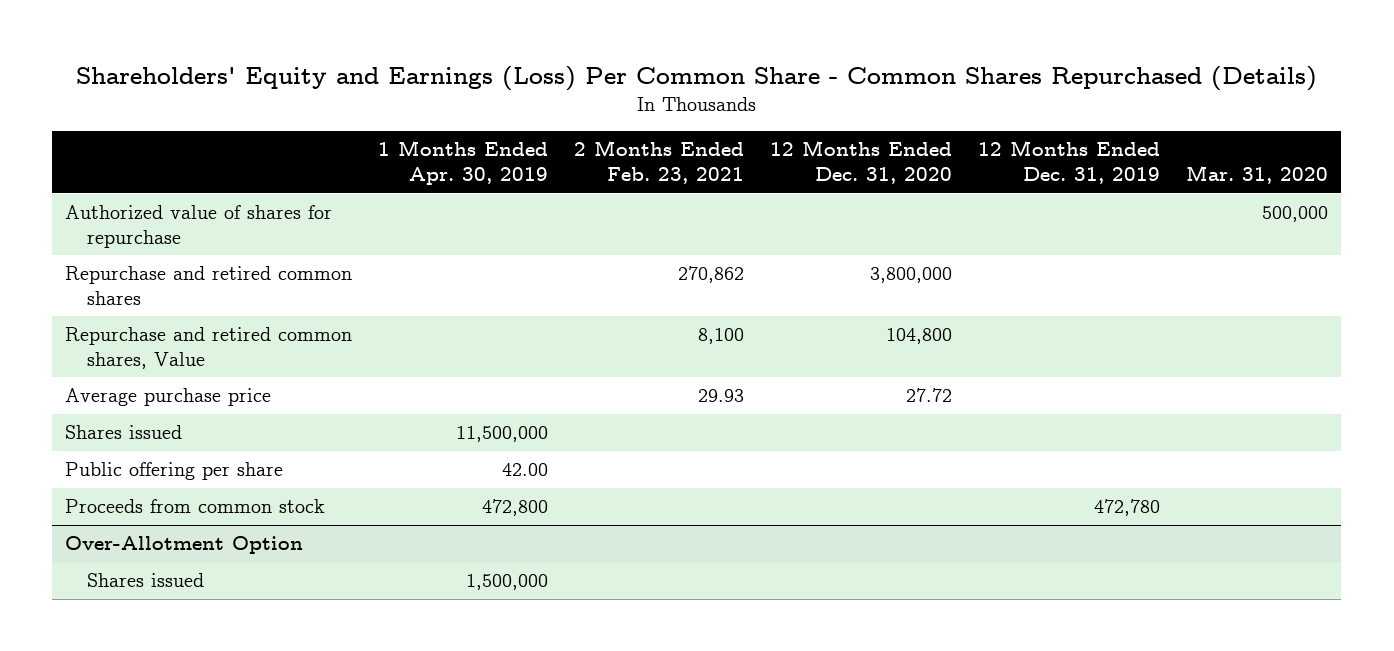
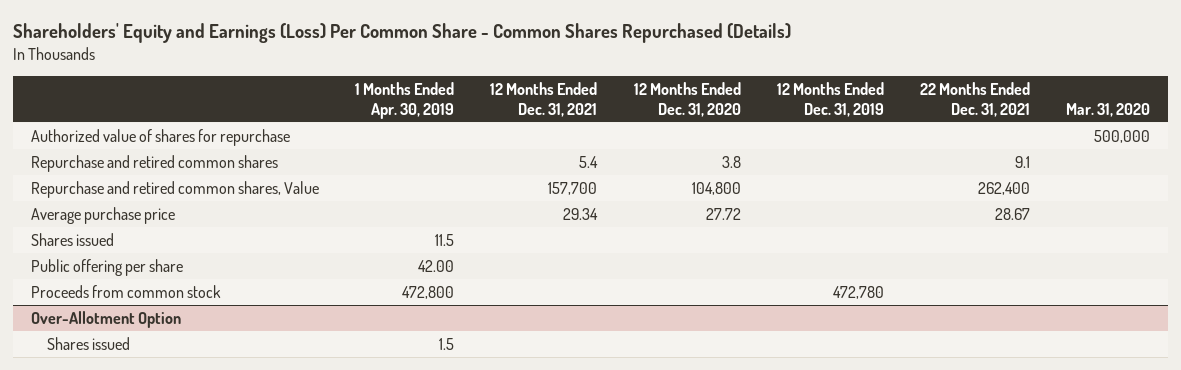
[574,140,745,185] 2 Months Ended Feb. 23, 2021 -> none
none -> [490,81,598,117] 12 Months Ended Dec. 31, 2021
none -> [919,81,1030,117] 22 Months Ended Dec. 31, 2021
[870,267,953,284] 3,800,000 -> [721,156,741,169] 3.8
[456,426,549,443] 11,500,000 -> [435,234,455,247] 11.5
[466,574,549,591] 1,500,000 -> [439,338,455,351] 1.5

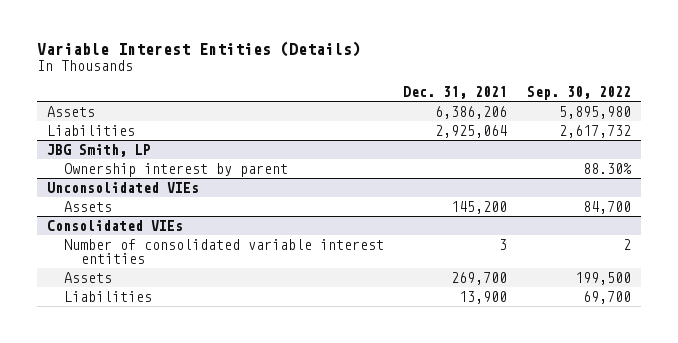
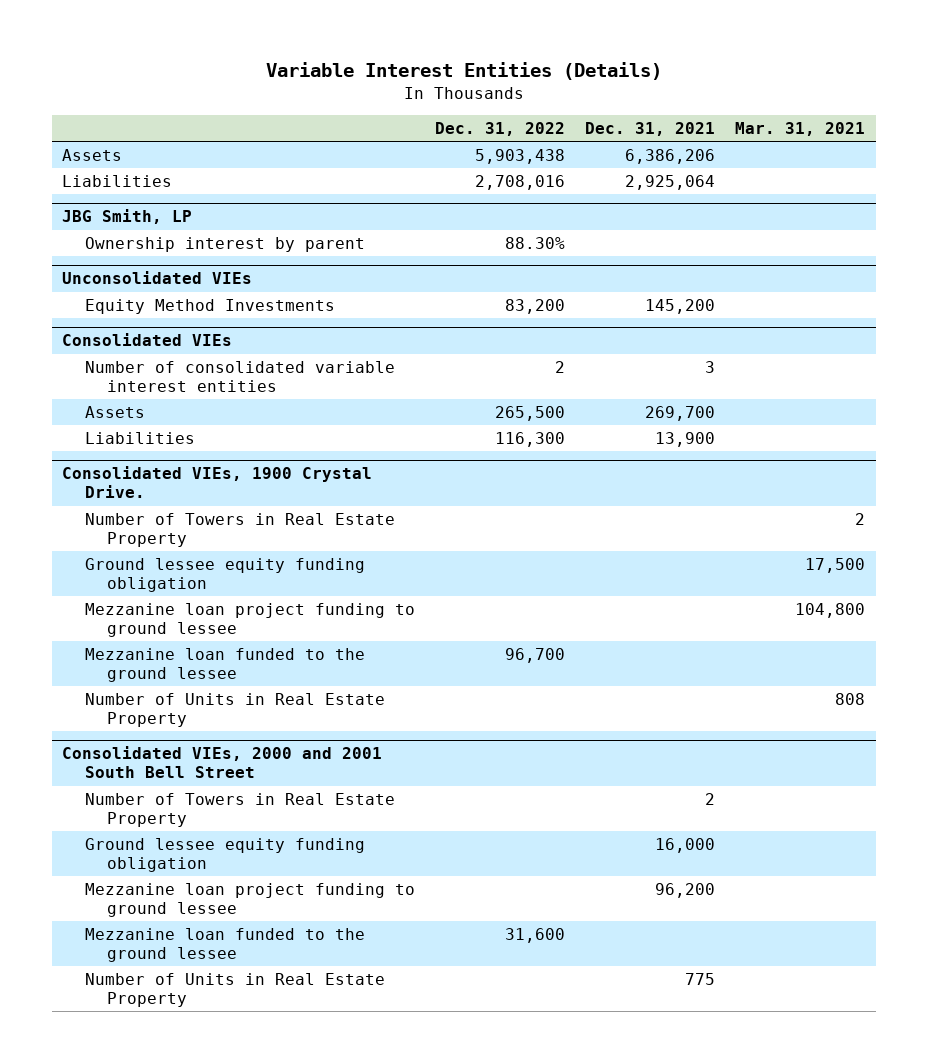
[526,85,631,100] Sep. 30, 2022 -> none
none -> [434,122,565,137] Dec. 31, 2022
none -> [735,122,866,137] Mar. 31, 2021
[63,200,112,212] Assets -> [84,299,335,315] Equity Method Investments
none -> [62,466,373,499] Consolidated VIEs, 1900 Crystal Drive.
none -> [84,513,395,547] Number of Towers in Real Estate Property
none -> [84,558,365,592] Ground lessee equity funding obligation
none -> [84,603,415,637] Mezzanine loan project funding to ground lessee
none -> [84,648,365,682] Mezzanine loan funded to the ground lessee
none -> [84,693,385,727] Number of Units in Real Estate Property
none -> [62,746,383,779] Consolidated VIEs, 2000 and 2001 South Bell Street
none -> [84,793,395,827] Number of Towers in Real Estate Property
none -> [84,838,365,872] Ground lessee equity funding obligation
none -> [84,883,415,917] Mezzanine loan project funding to ground lessee
none -> [84,928,365,962] Mezzanine loan funded to the ground lessee
none -> [84,973,385,1007] Number of Units in Real Estate Property

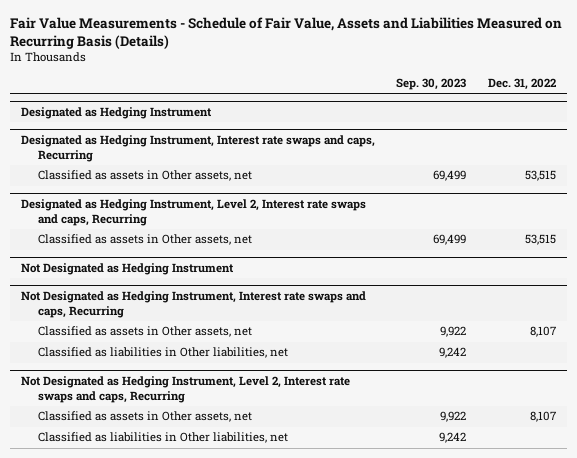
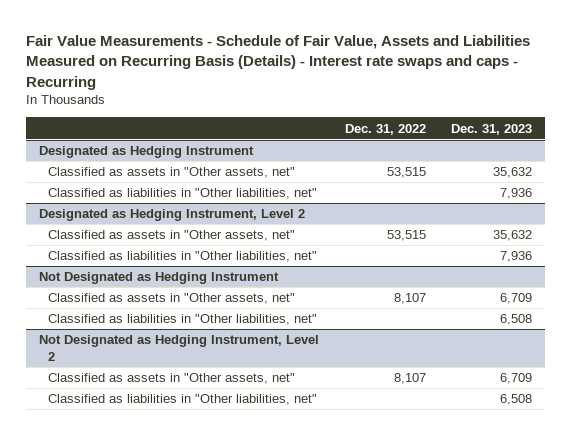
[9,16,562,49] Fair Value Measurements - Schedule of Fair Value, Assets and Liabilities Measured on Recurring Basis (Details) -> [26,35,531,90] Fair Value Measurements - Schedule of Fair Value, Assets and Liabilities Measured on Recurring Basis (Details) - Interest rate swaps and caps - Recurring
[396,78,467,91] Sep. 30, 2023 -> none
none -> [451,123,533,135] Dec. 31, 2023
[20,134,375,162] Designated as Hedging Instrument, Interest rate swaps and caps, Recurring -> none
[38,170,253,182] Classified as assets in Other assets, net -> none
none -> [48,167,296,179] Classified as assets in "Other assets, net"
none -> [48,188,318,200] Classified as liabilities in "Other liabilities, net"
[20,198,366,226] Designated as Hedging Instrument, Level 2, Interest rate swaps and caps, Recurring -> [38,209,305,222] Designated as Hedging Instrument, Level 2
[38,234,253,246] Classified as assets in Other assets, net -> [48,230,296,242] Classified as assets in "Other assets, net"
none -> [48,251,318,263] Classified as liabilities in "Other liabilities, net"
[20,290,366,318] Not Designated as Hedging Instrument, Interest rate swaps and caps, Recurring -> none
[38,326,253,338] Classified as assets in Other assets, net -> none
[38,347,289,359] Classified as liabilities in Other liabilities, net -> none
none -> [48,293,296,305] Classified as assets in "Other assets, net"
none -> [48,314,318,326] Classified as liabilities in "Other liabilities, net"
[20,375,350,403] Not Designated as Hedging Instrument, Level 2, Interest rate swaps and caps, Recurring -> [38,335,319,362] Not Designated as Hedging Instrument, Level 2
[38,411,253,423] Classified as assets in Other assets, net -> [48,373,296,385] Classified as assets in "Other assets, net"
[38,432,289,444] Classified as liabilities in Other liabilities, net -> [48,394,318,406] Classified as liabilities in "Other liabilities, net"

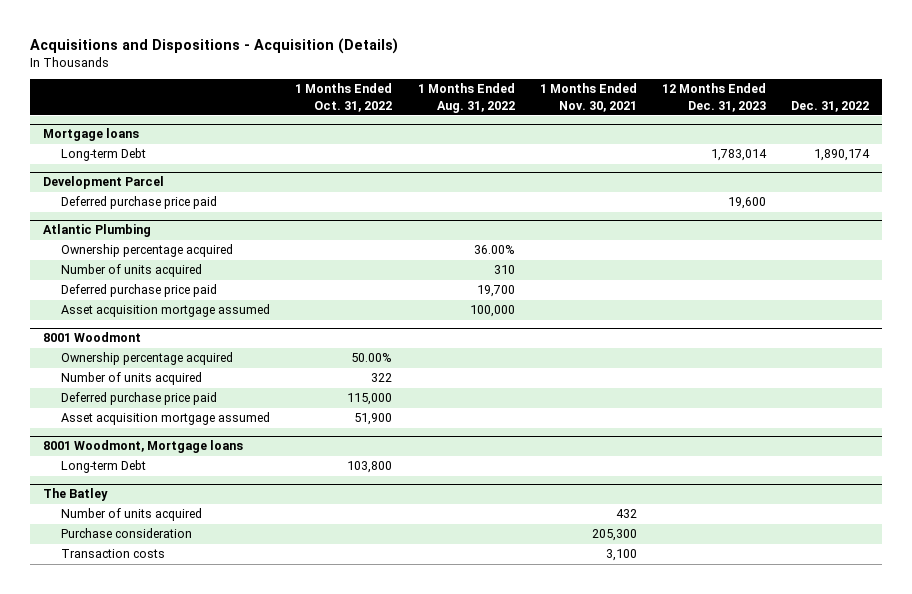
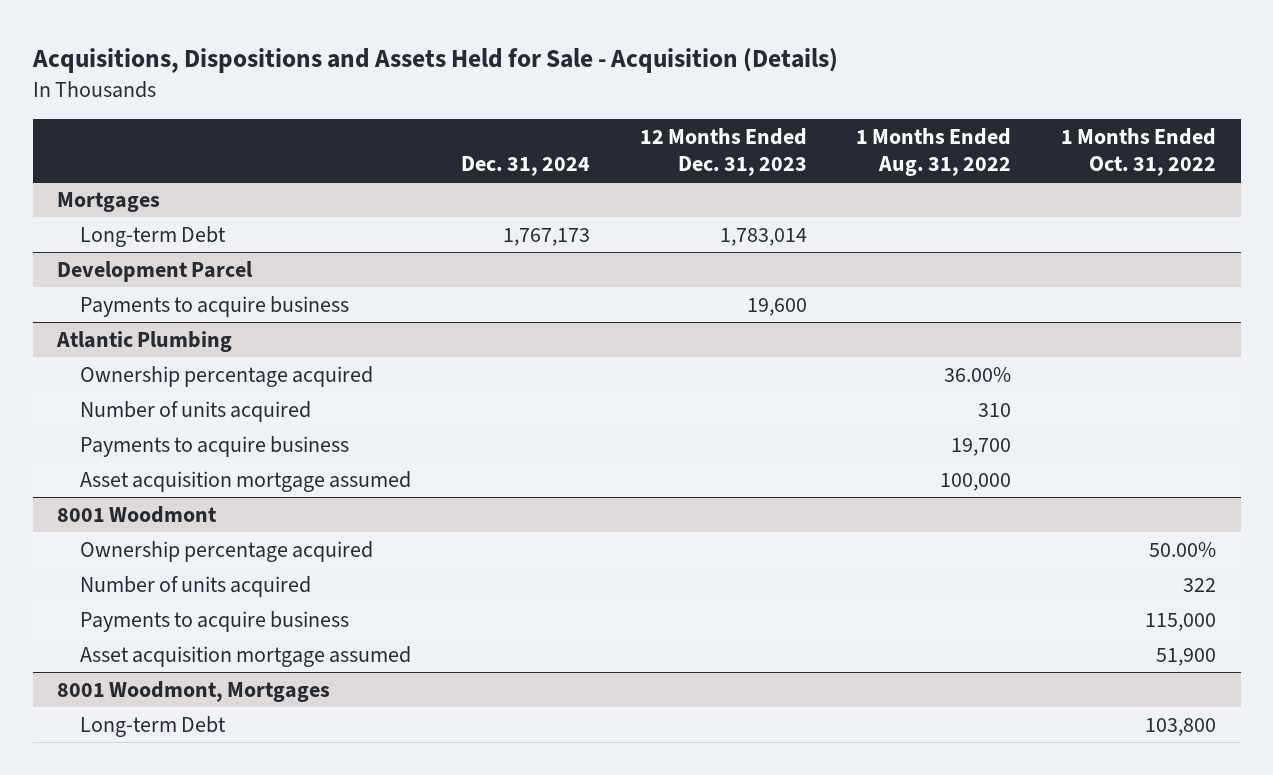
[30,37,399,54] Acquisitions and Dispositions - Acquisition (Details) -> [31,48,838,74] Acquisitions, Dispositions and Assets Held for Sale - Acquisition (Details)
[539,83,637,112] 1 Months Ended Nov. 30, 2021 -> none
[791,100,870,112] Dec. 31, 2022 -> none
none -> [461,156,591,177] Dec. 31, 2024
[42,128,139,142] Mortgage loans -> [57,191,161,212] Mortgages
[61,196,218,210] Deferred purchase price paid -> [80,295,350,317] Payments to acquire business
[61,284,218,298] Deferred purchase price paid -> [80,435,350,457] Payments to acquire business
[61,392,218,406] Deferred purchase price paid -> [80,610,350,632] Payments to acquire business
[42,440,243,454] 8001 Woodmont, Mortgage loans -> [57,680,331,702] 8001 Woodmont, Mortgages
[42,488,108,502] The Batley -> none
[61,508,203,522] Number of units acquired -> none
[61,528,193,539] Purchase consideration -> none
[61,549,166,559] Transaction costs -> none

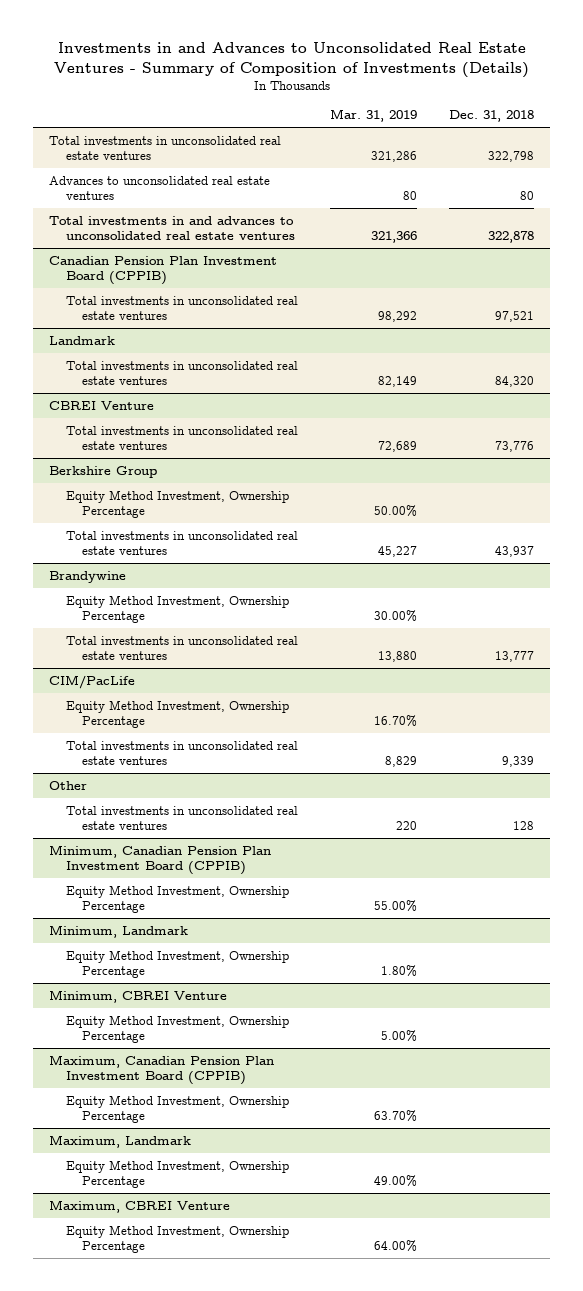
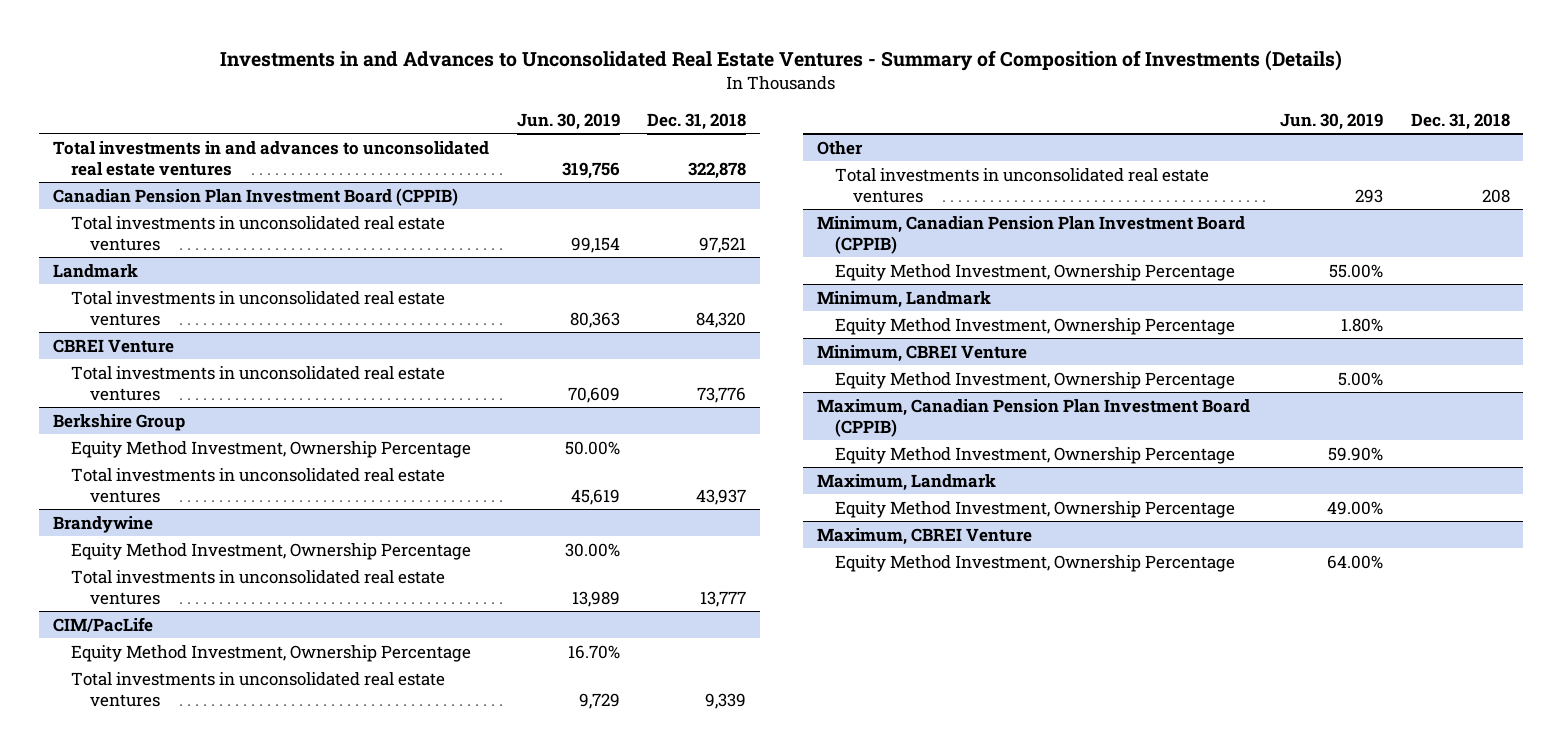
[329,109,417,123] Mar. 31, 2019 -> none
none -> [516,112,620,130] Jun. 30, 2019
[49,135,282,161] Total investments in unconsolidated real estate ventures -> none
[49,175,271,201] Advances to unconsolidated real estate ventures -> none
[512,821,534,831] 128 -> [1481,188,1510,203] 208

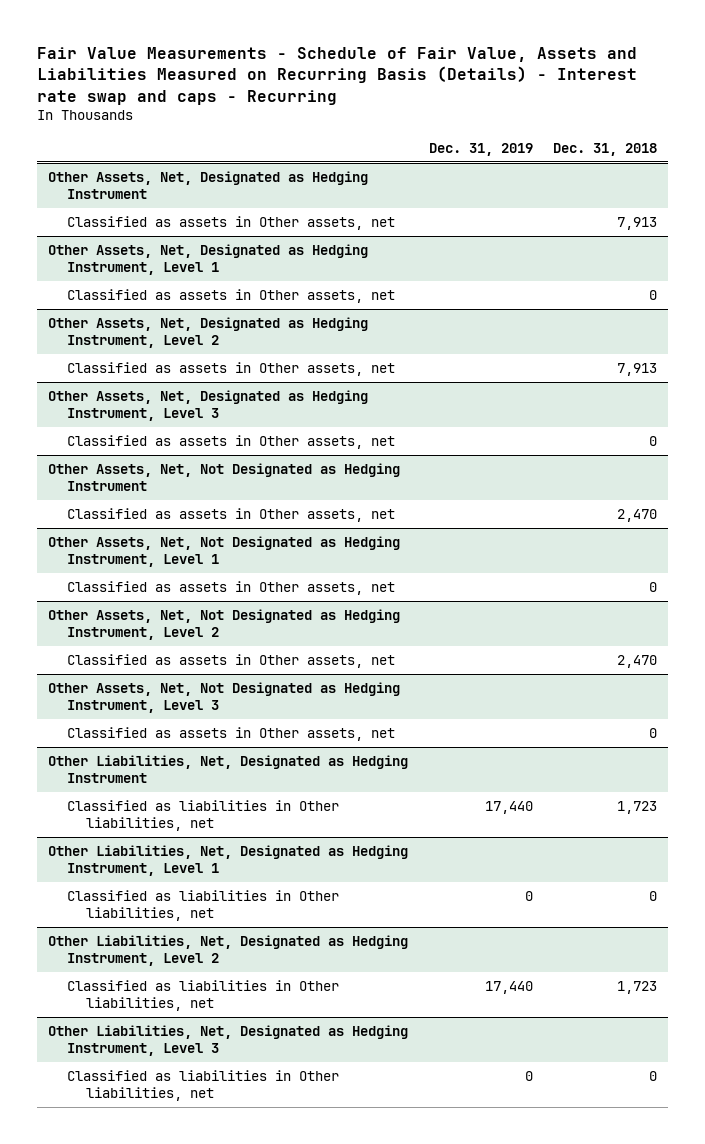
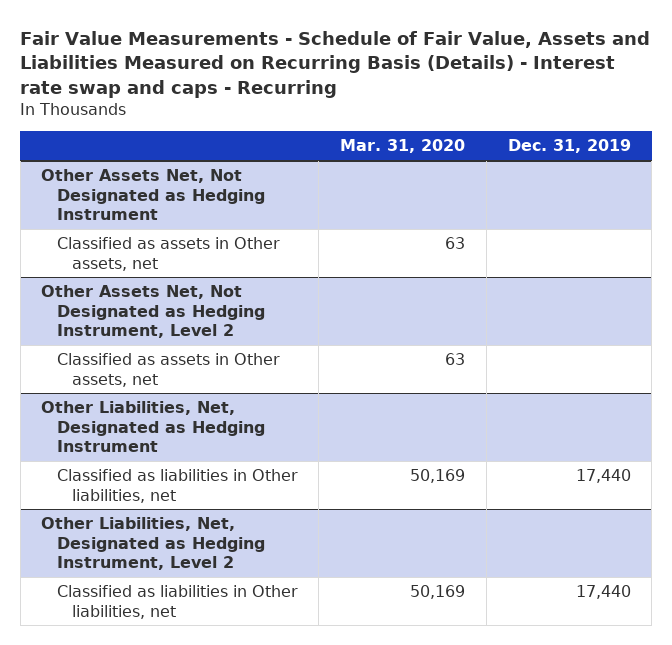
[553,142,658,156] Dec. 31, 2018 -> none
none -> [340,139,466,154] Mar. 31, 2020
[47,170,368,200] Other Assets, Net, Designated as Hedging Instrument -> none
[66,215,395,230] Classified as assets in Other assets, net -> none
[47,243,368,276] Other Assets, Net, Designated as Hedging Instrument, Level 1 -> none
[66,288,395,303] Classified as assets in Other assets, net -> none
[47,316,368,349] Other Assets, Net, Designated as Hedging Instrument, Level 2 -> none
[66,361,395,376] Classified as assets in Other assets, net -> none
[47,389,368,422] Other Assets, Net, Designated as Hedging Instrument, Level 3 -> none
[66,434,395,449] Classified as assets in Other assets, net -> none
[47,462,400,492] Other Assets, Net, Not Designated as Hedging Instrument -> [41,169,265,220] Other Assets Net, Not Designated as Hedging Instrument
[47,535,400,568] Other Assets, Net, Not Designated as Hedging Instrument, Level 1 -> none
[66,580,395,595] Classified as assets in Other assets, net -> none
[47,608,400,641] Other Assets, Net, Not Designated as Hedging Instrument, Level 2 -> [41,285,265,338] Other Assets Net, Not Designated as Hedging Instrument, Level 2
[47,681,400,714] Other Assets, Net, Not Designated as Hedging Instrument, Level 3 -> none
[66,726,395,741] Classified as assets in Other assets, net -> none
[47,844,408,877] Other Liabilities, Net, Designated as Hedging Instrument, Level 1 -> none
[66,889,339,922] Classified as liabilities in Other liabilities, net -> none
[47,1024,408,1057] Other Liabilities, Net, Designated as Hedging Instrument, Level 3 -> none
[66,1069,339,1102] Classified as liabilities in Other liabilities, net -> none

